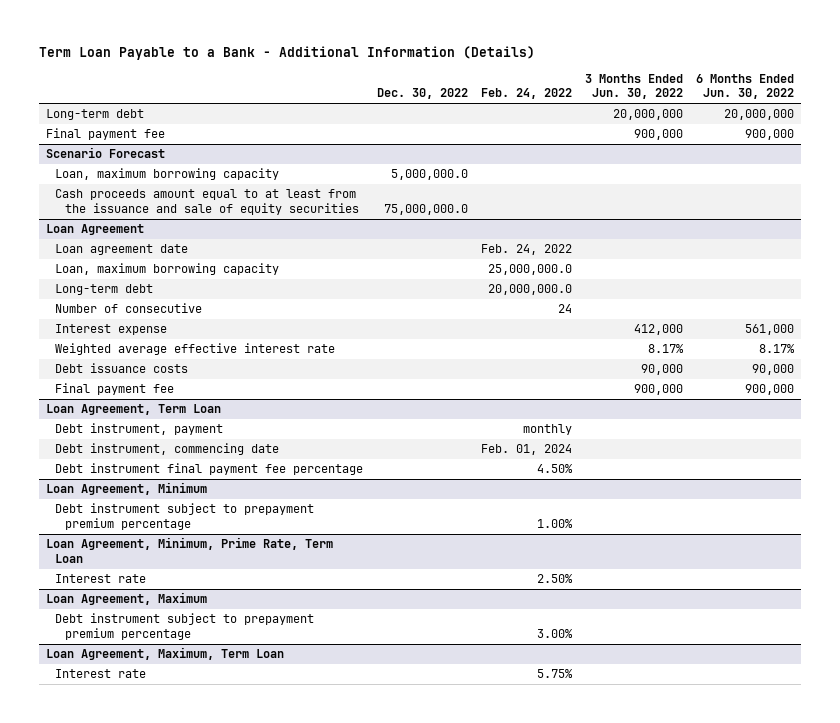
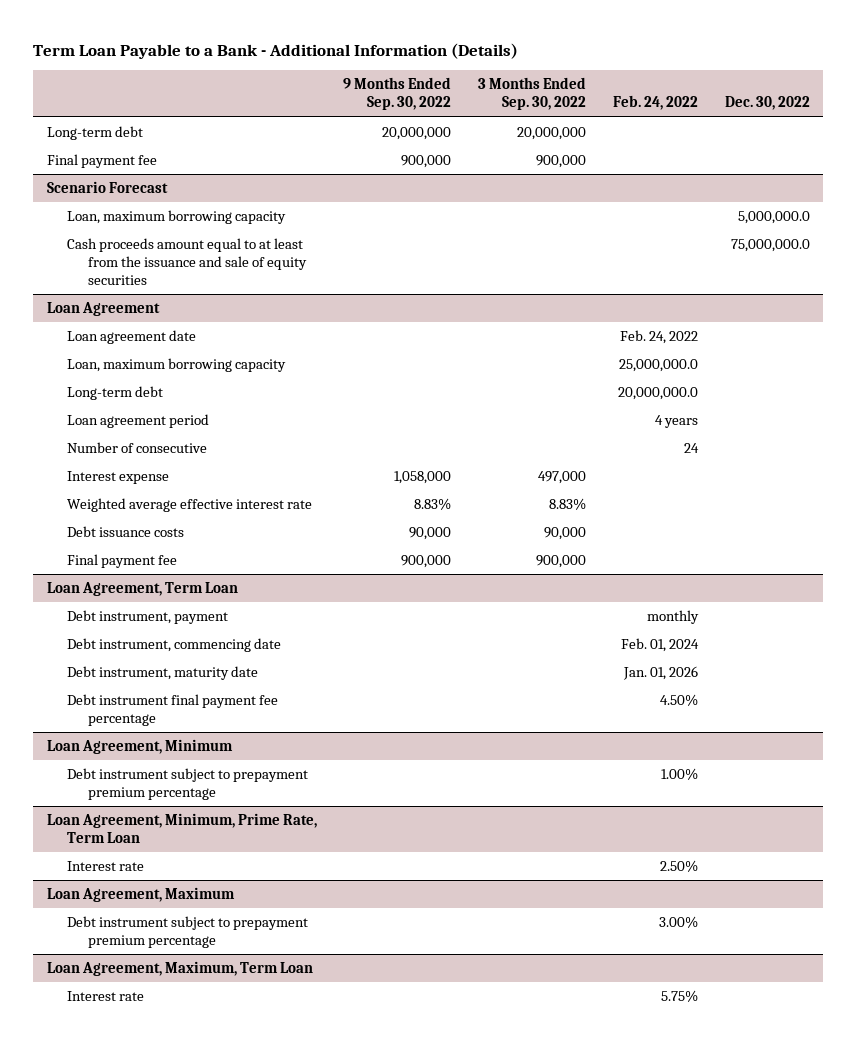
[585,73,684,100] 3 Months Ended Jun. 30, 2022 -> none
[696,73,795,100] 6 Months Ended Jun. 30, 2022 -> none
none -> [343,77,452,111] 9 Months Ended Sep. 30, 2022
none -> [478,77,587,111] 3 Months Ended Sep. 30, 2022
none -> [67,414,210,429] Loan agreement period
none -> [67,666,259,681] Debt instrument, maturity date

